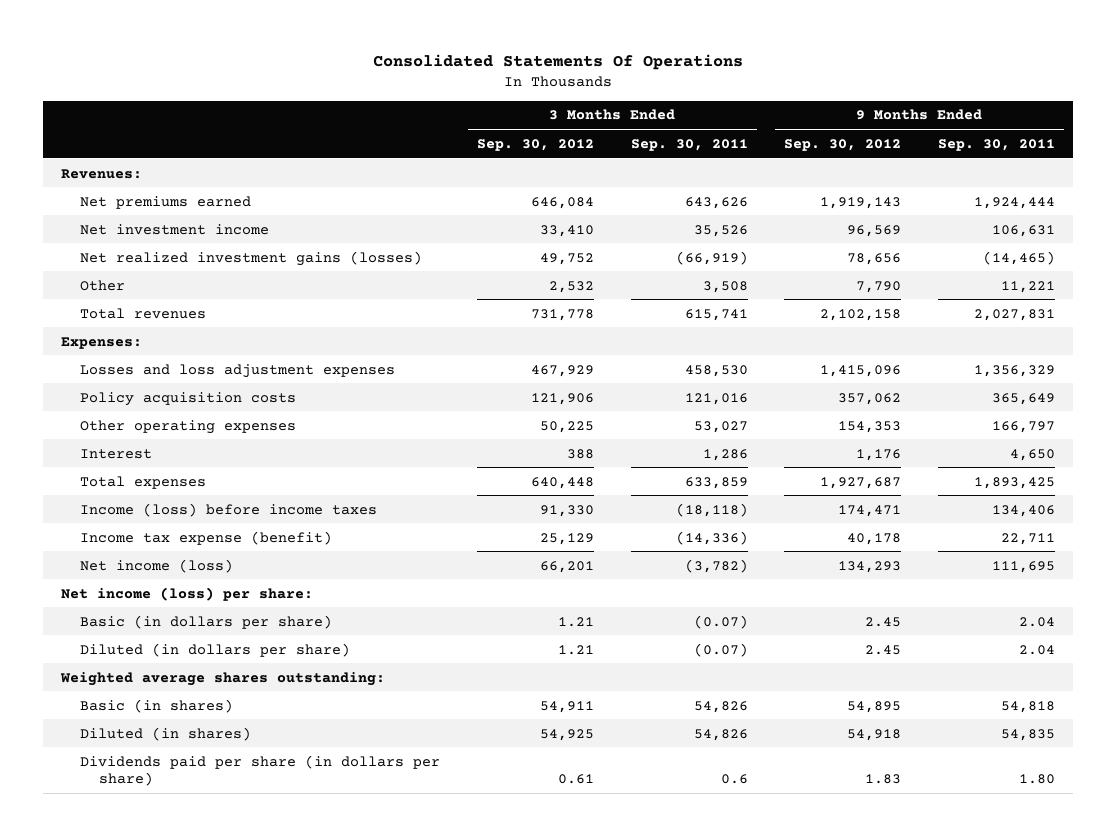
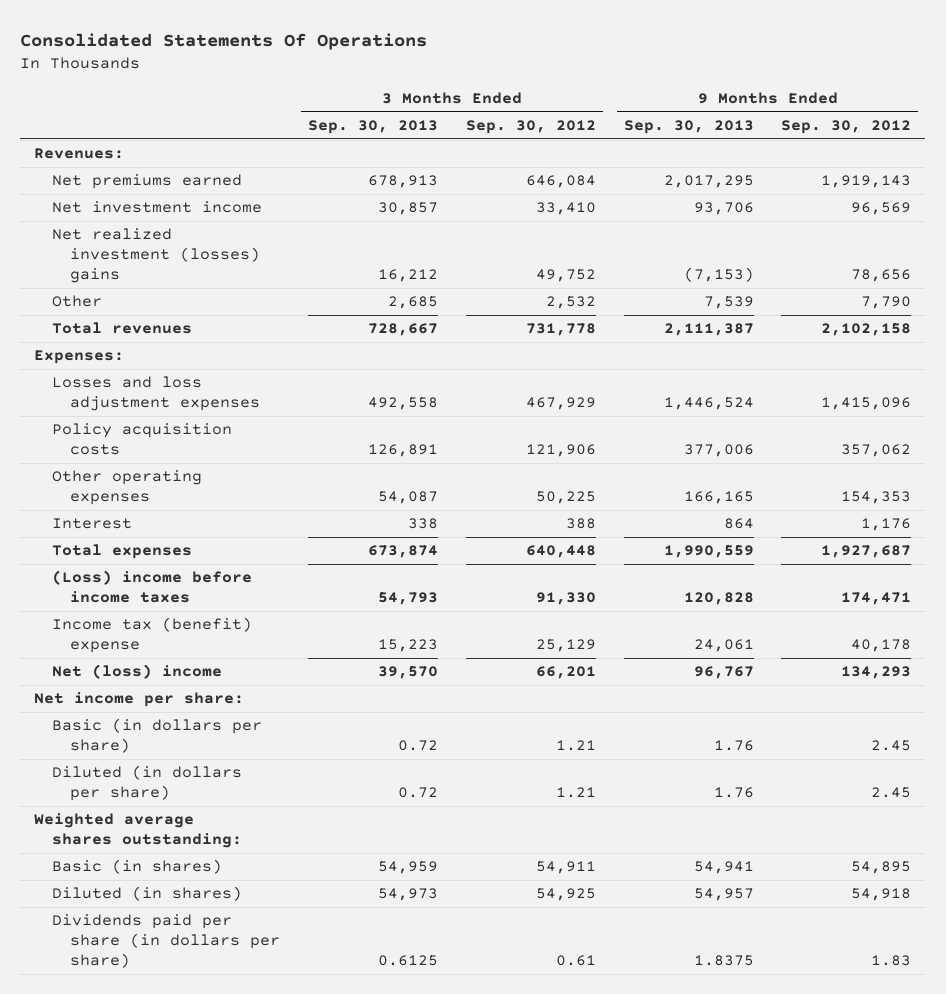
[630,138,748,151] Sep. 30, 2011 -> none
[937,138,1055,151] Sep. 30, 2011 -> none
none -> [308,119,439,134] Sep. 30, 2013
none -> [623,119,754,134] Sep. 30, 2013
[80,250,423,266] Net realized investment gains (losses) -> [52,228,261,283] Net realized investment (losses) gains
[80,502,378,517] Income (loss) before income taxes -> [52,570,253,604] (Loss) income before income taxes
[80,530,333,545] Income tax expense (benefit) -> [52,617,253,654] Income tax (benefit) expense
[80,558,234,573] Net income (loss) -> [52,664,223,680] Net (loss) income
[61,586,314,601] Net income (loss) per share: -> [34,692,245,708] Net income per share:

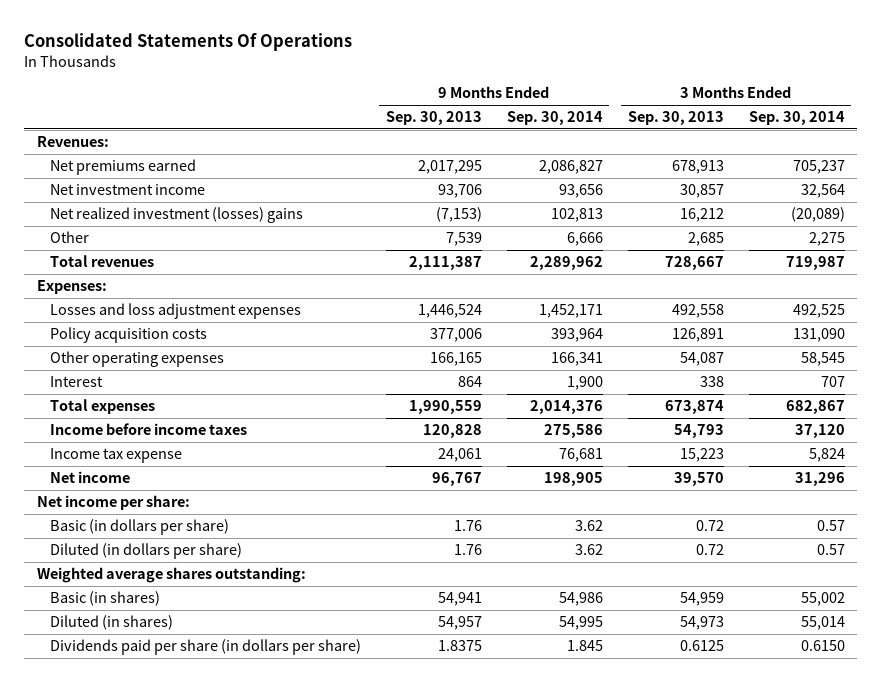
[465,119,596,134] Sep. 30, 2012 -> none
[781,119,912,134] Sep. 30, 2012 -> none
none -> [506,111,603,126] Sep. 30, 2014
none -> [748,111,845,126] Sep. 30, 2014
[52,570,253,604] (Loss) income before income taxes -> [49,423,247,436] Income before income taxes
[52,617,253,654] Income tax (benefit) expense -> [49,448,182,464] Income tax expense
[52,664,223,680] Net (loss) income -> [49,471,130,484] Net income

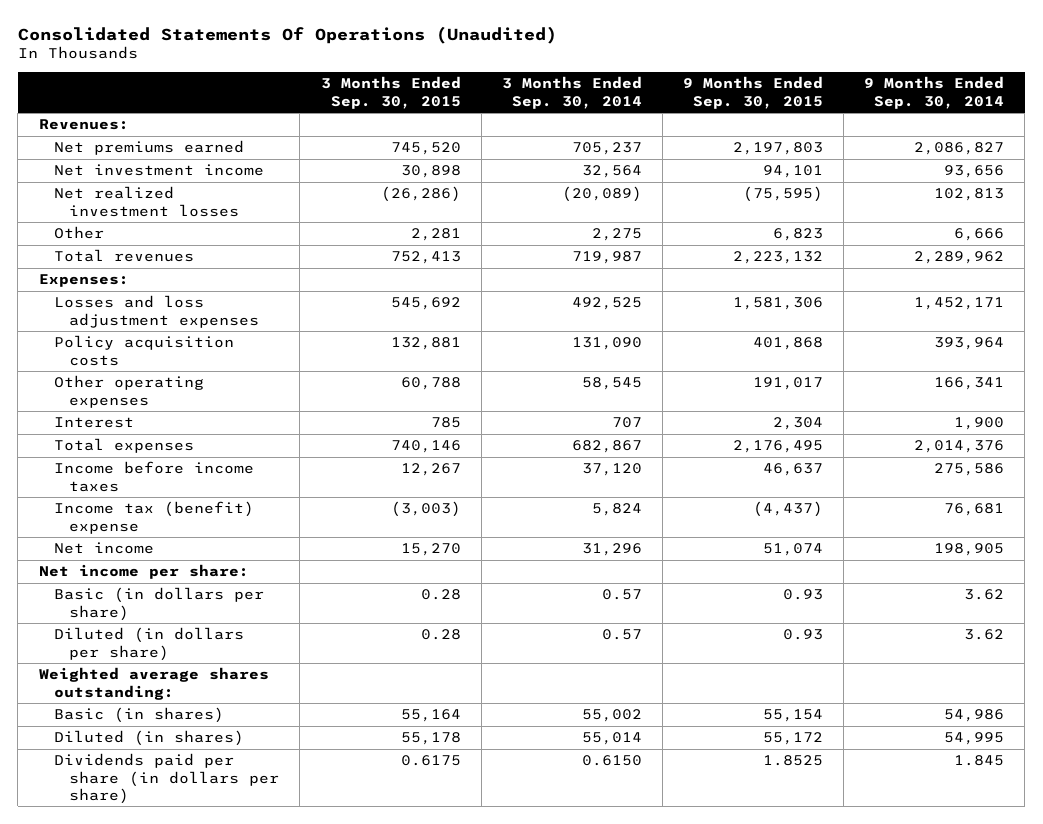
[24,32,353,51] Consolidated Statements Of Operations -> [17,25,557,44] Consolidated Statements Of Operations (Unaudited)
[385,111,482,126] Sep. 30, 2013 -> none
[627,111,724,126] Sep. 30, 2013 -> none
none -> [320,76,461,109] 3 Months Ended Sep. 30, 2015
none -> [683,76,824,109] 9 Months Ended Sep. 30, 2015
[49,207,303,224] Net realized investment (losses) gains -> [53,186,240,217] Net realized investment losses
[49,448,182,464] Income tax expense -> [53,501,254,534] Income tax (benefit) expense

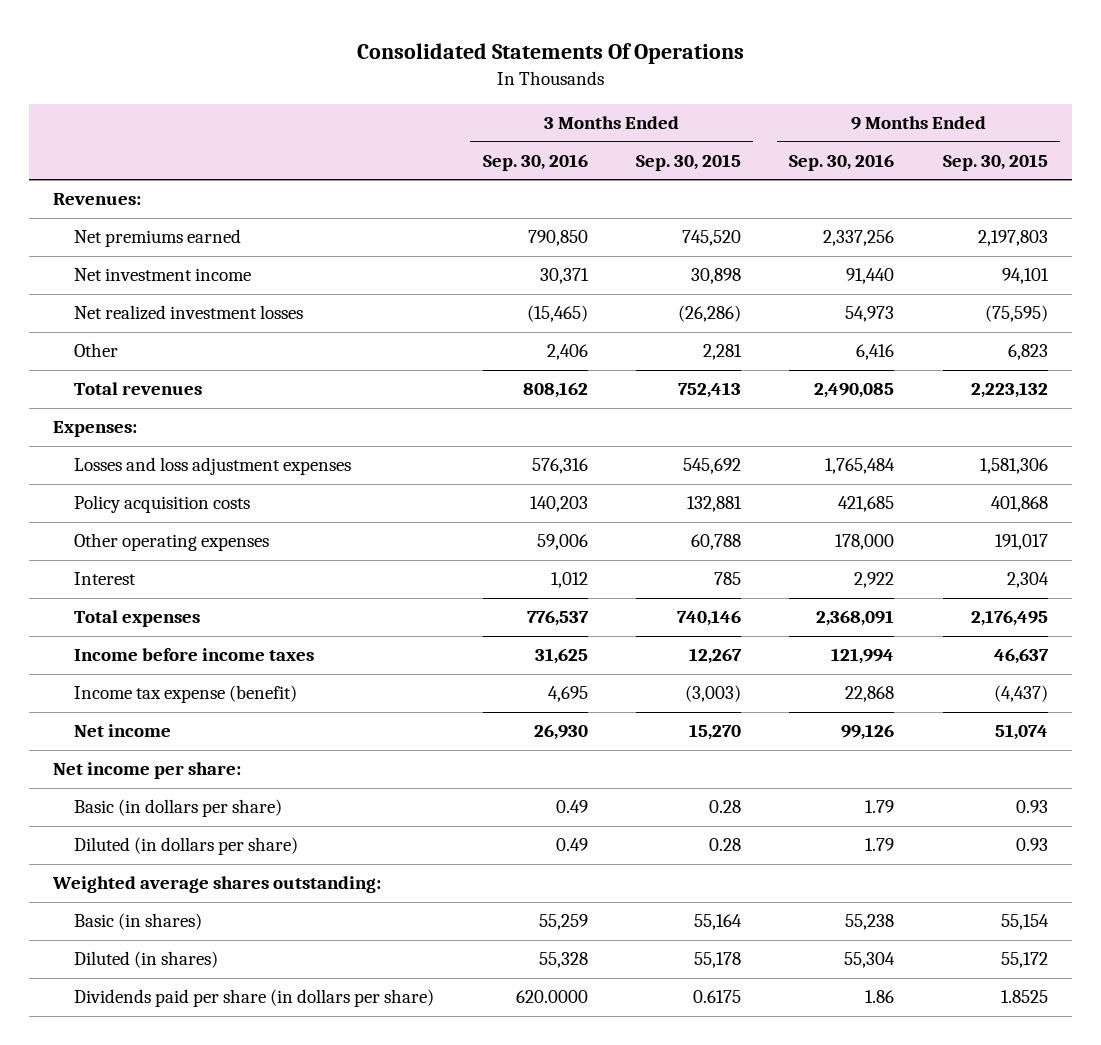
[17,25,557,44] Consolidated Statements Of Operations (Unaudited) -> [356,43,744,65] Consolidated Statements Of Operations
[501,76,642,109] 3 Months Ended Sep. 30, 2014 -> none
[864,76,1005,109] 9 Months Ended Sep. 30, 2014 -> none
none -> [482,153,588,171] Sep. 30, 2016
none -> [789,153,895,171] Sep. 30, 2016
[53,501,254,534] Income tax (benefit) expense -> [74,685,298,704] Income tax expense (benefit)

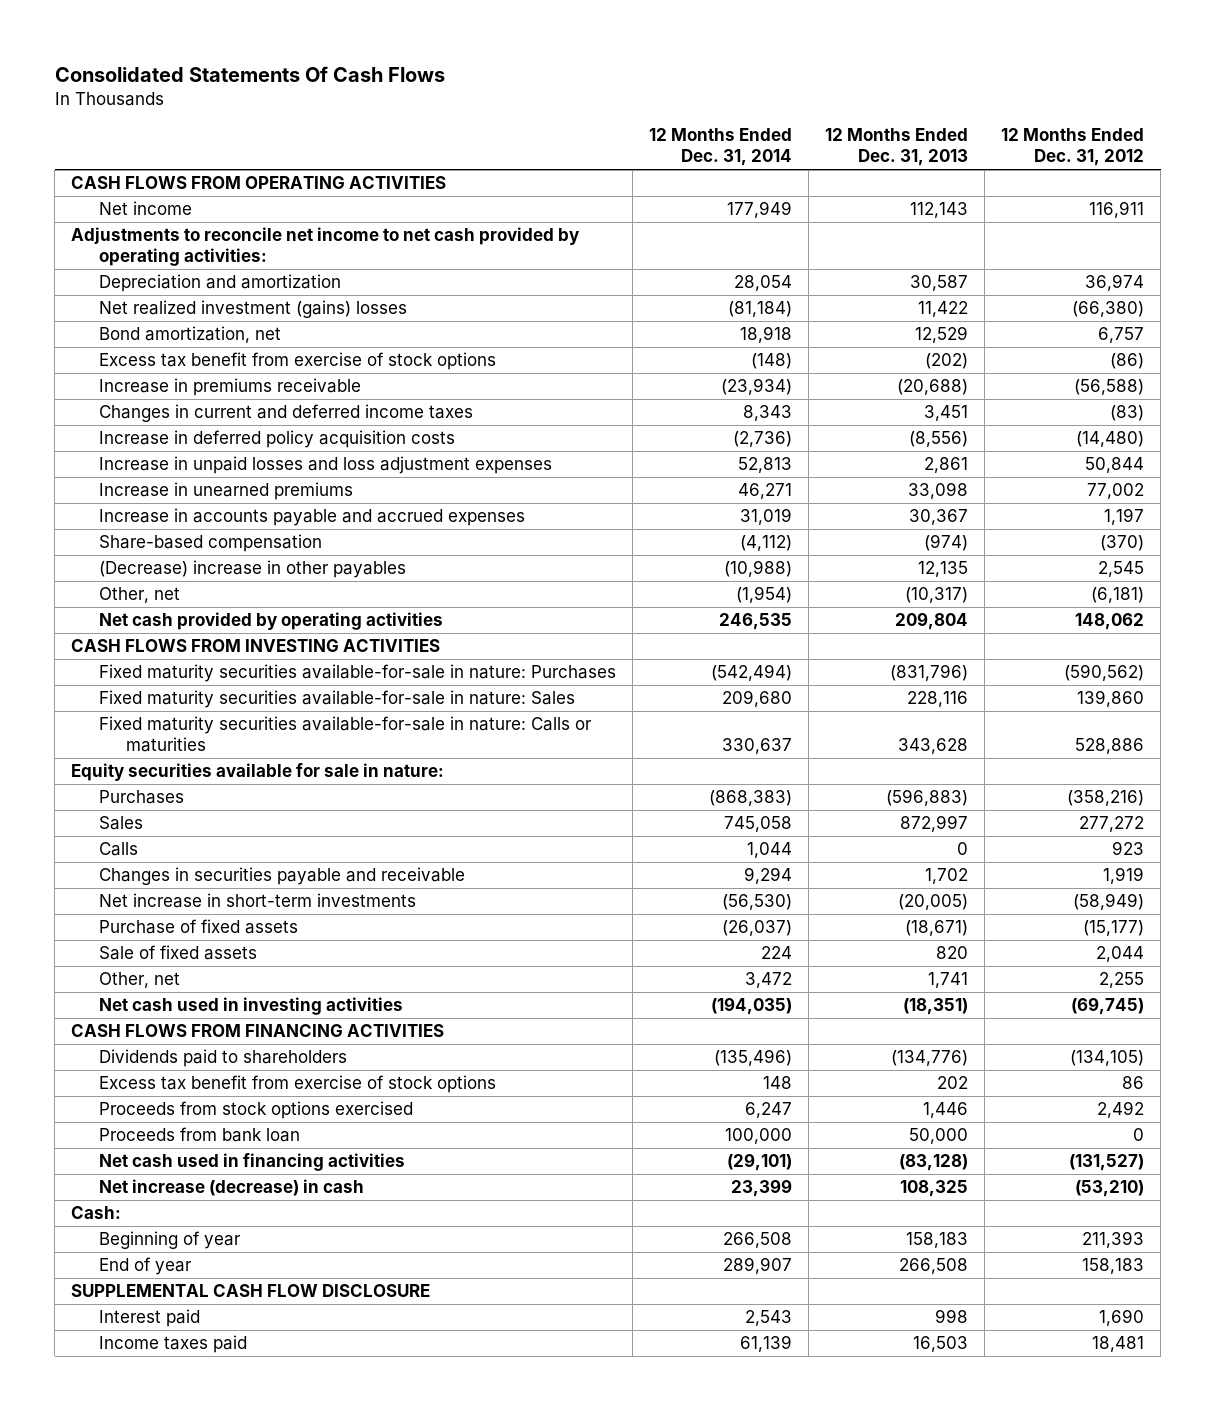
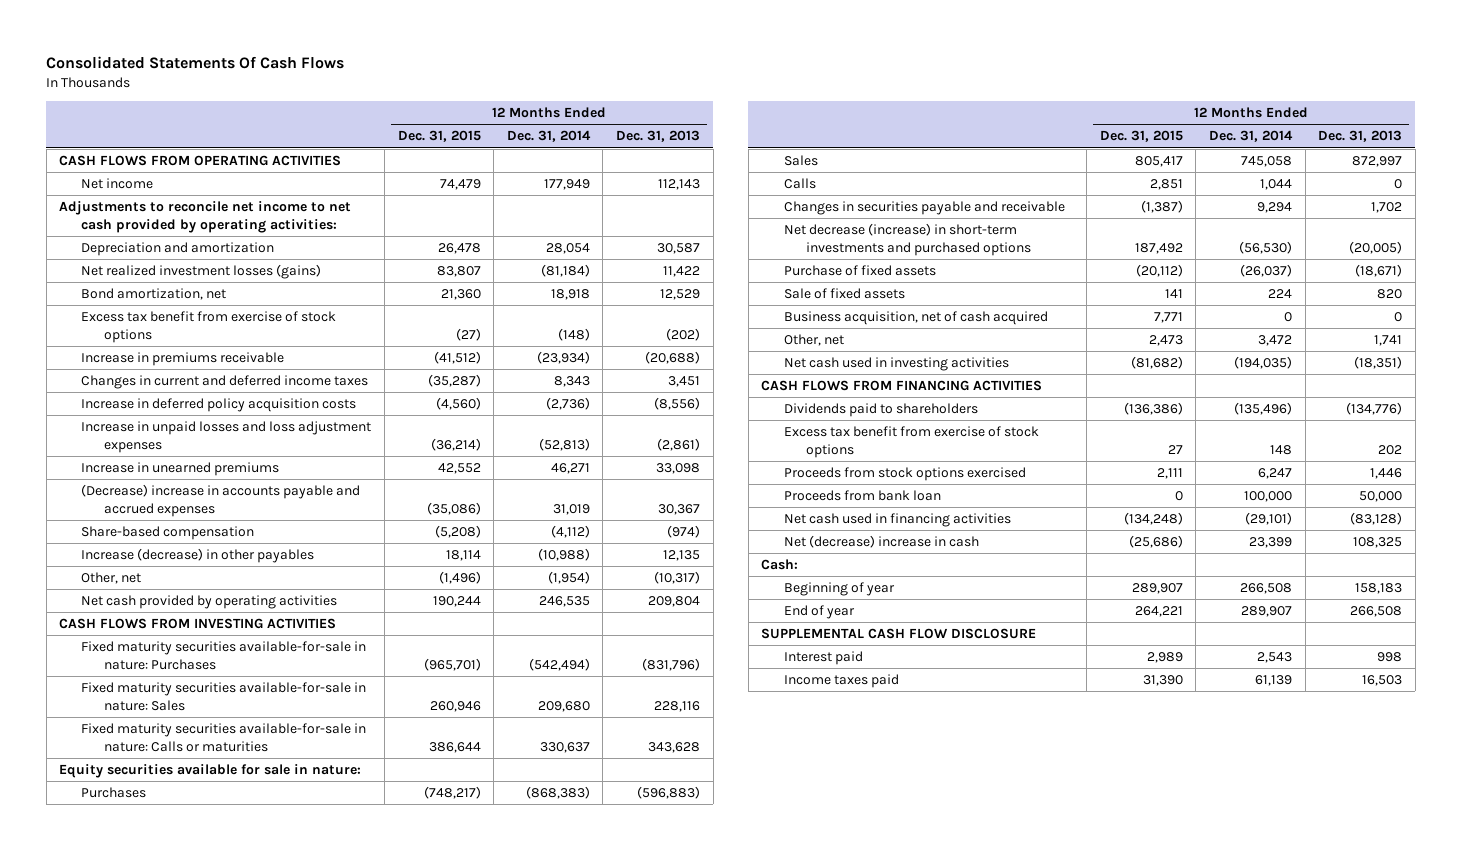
[1001,128,1145,167] 12 Months Ended Dec. 31, 2012 -> none
none -> [397,130,481,143] Dec. 31, 2015
[98,300,407,319] Net realized investment (gains) losses -> [81,264,322,280] Net realized investment losses (gains)
[737,457,792,474] 52,813 -> [538,437,590,451] (52,813)
[924,457,969,474] 2,861 -> [657,437,701,451] (2,861)
[98,508,525,527] Increase in accounts payable and accrued expenses -> [81,484,361,517] (Decrease) increase in accounts payable and accrued expenses
[98,560,406,579] (Decrease) increase in other payables -> [81,548,315,564] Increase (decrease) in other payables
[98,893,416,909] Net increase in short-term investments -> [783,223,1031,256] Net decrease (increase) in short-term investments and purchased options
none -> [783,311,1048,326] Business acquisition, net of cash acquired
[98,1179,364,1197] Net increase (decrease) in cash -> [783,535,979,549] Net (decrease) increase in cash

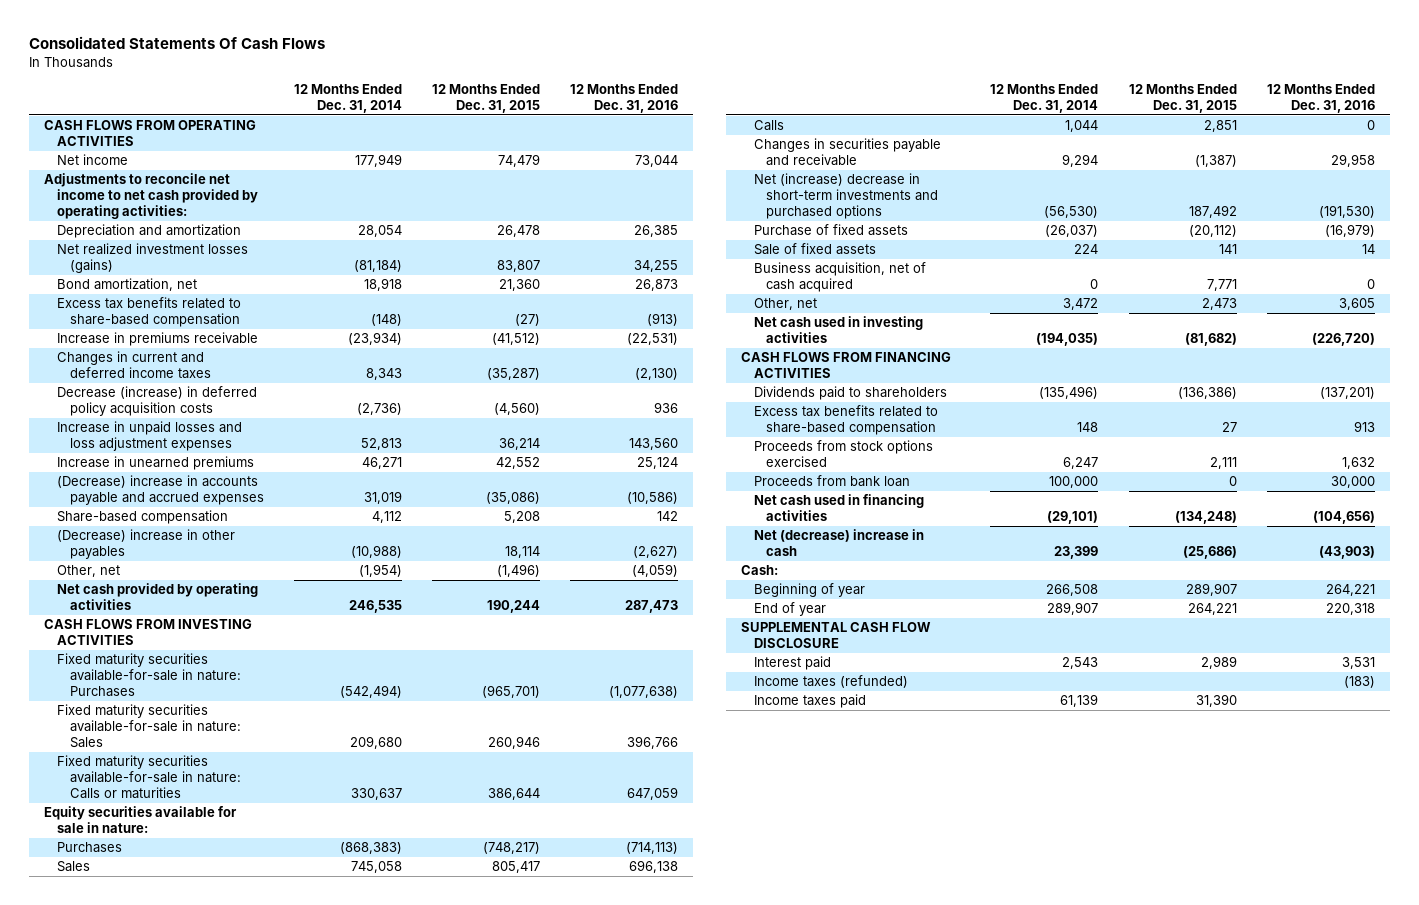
[616,130,701,143] Dec. 31, 2013 -> none
none -> [570,84,679,113] 12 Months Ended Dec. 31, 2016
[81,311,337,343] Excess tax benefit from exercise of stock options -> [57,297,242,328] Excess tax benefits related to share-based compensation
[81,398,357,413] Increase in deferred policy acquisition costs -> [57,386,258,417] Decrease (increase) in deferred policy acquisition costs
[430,437,481,451] (36,214) -> [499,438,541,451] 36,214
[538,437,590,451] (52,813) -> [360,438,402,451] 52,813
[434,525,481,539] (5,208) -> [504,511,541,524] 5,208
[550,525,590,539] (4,112) -> [371,511,402,524] 4,112
[81,548,315,564] Increase (decrease) in other payables -> [57,529,236,560] (Decrease) increase in other payables
[783,223,1031,256] Net decrease (increase) in short-term investments and purchased options -> [753,173,939,219] Net (increase) decrease in short-term investments and purchased options
[783,426,1039,458] Excess tax benefit from exercise of stock options -> [753,405,938,436] Excess tax benefits related to share-based compensation
none -> [753,675,908,689] Income taxes (refunded)

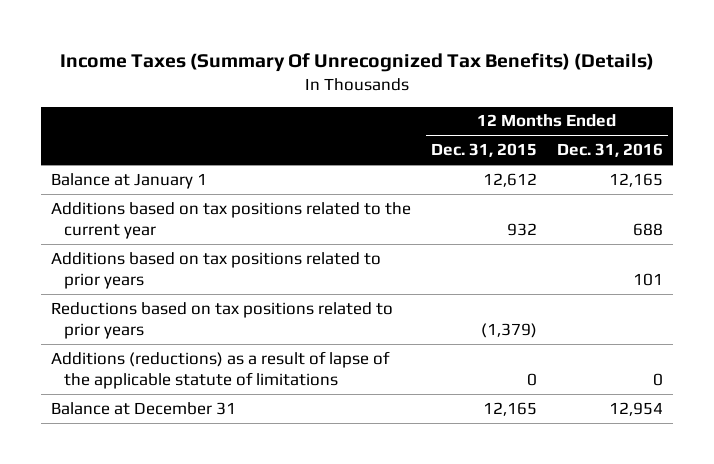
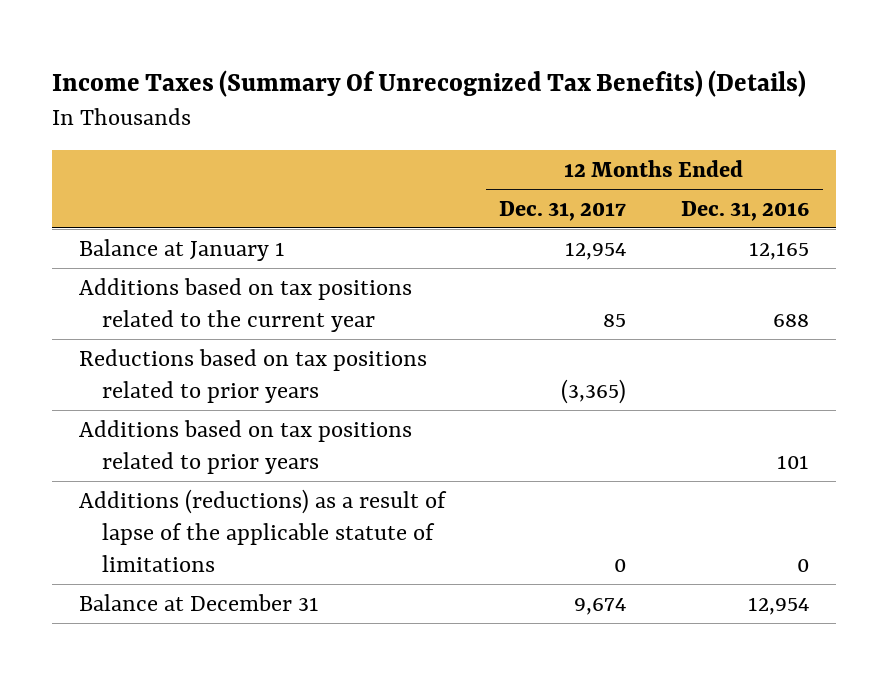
[431,143,538,158] Dec. 31, 2015 -> none
none -> [499,200,627,221] Dec. 31, 2017
[50,251,381,290] Additions based on tax positions related to prior years -> [78,419,412,474] Additions based on tax positions related to prior years

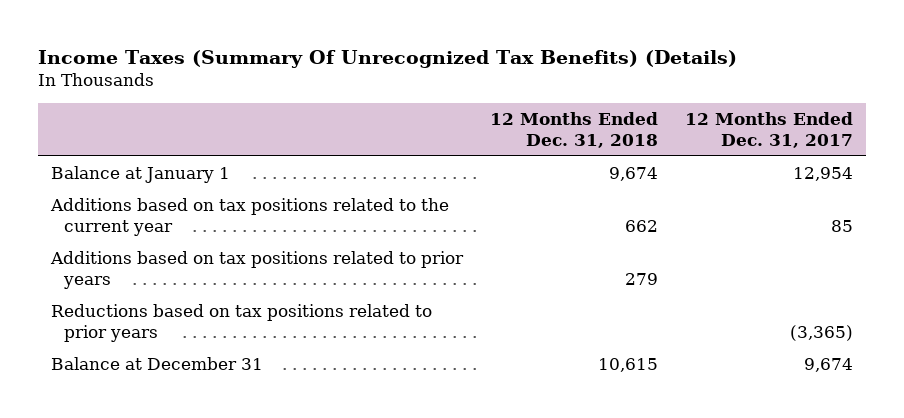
[681,200,810,221] Dec. 31, 2016 -> none
none -> [490,111,659,149] 12 Months Ended Dec. 31, 2018
[78,488,447,573] Additions (reductions) as a result of lapse of the applicable statute of limitations -> none
[78,348,427,403] Reductions based on tax positions related to prior years -> [51,304,433,343] Reductions based on tax positions related to prior years

